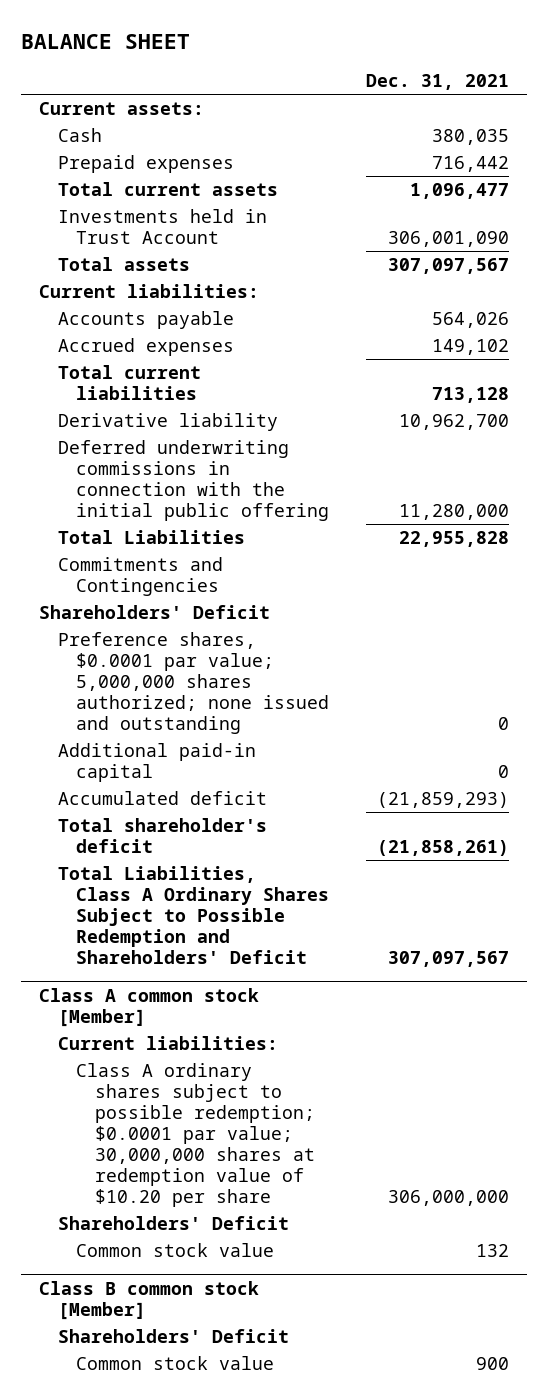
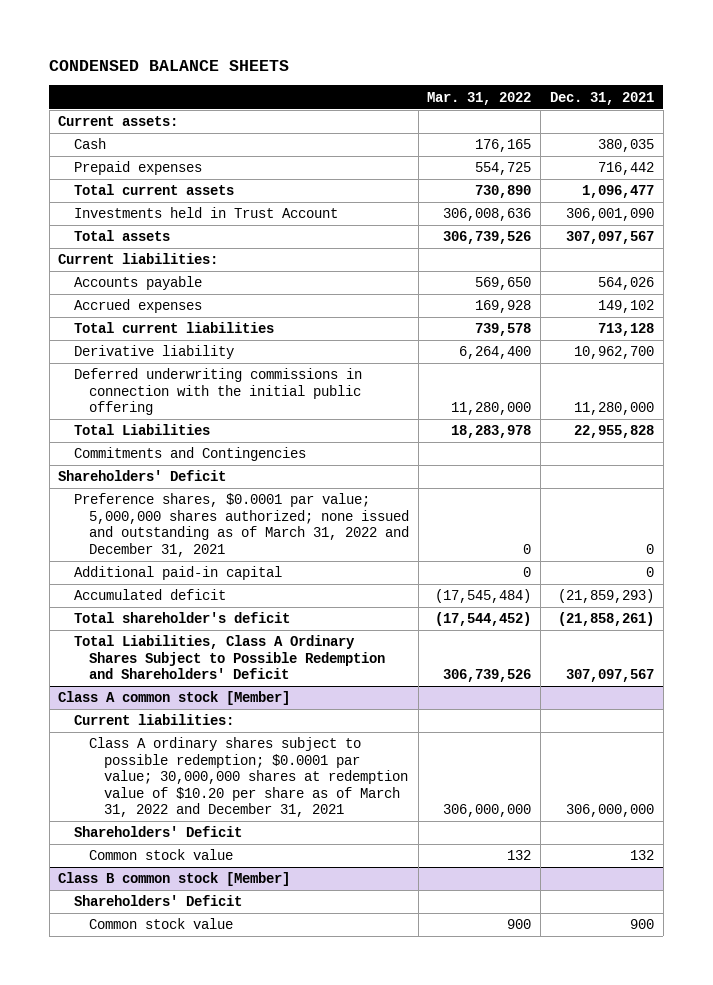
[20,33,190,49] BALANCE SHEET -> [49,60,290,72] CONDENSED BALANCE SHEETS
none -> [427,91,532,105] Mar. 31, 2022
[57,632,330,735] Preference shares, $0.0001 par value; 5,000,000 shares authorized; none issued and outstanding -> [73,493,409,557] Preference shares, $0.0001 par value; 5,000,000 shares authorized; none issued and outstanding as of March 31, 2022 and December 31, 2021
[76,1063,316,1208] Class A ordinary shares subject to possible redemption; $0.0001 par value; 30,000,000 shares at redemption value of $10.20 per share -> [88,737,408,818] Class A ordinary shares subject to possible redemption; $0.0001 par value; 30,000,000 shares at redemption value of $10.20 per share as of March 31, 2022 and December 31, 2021

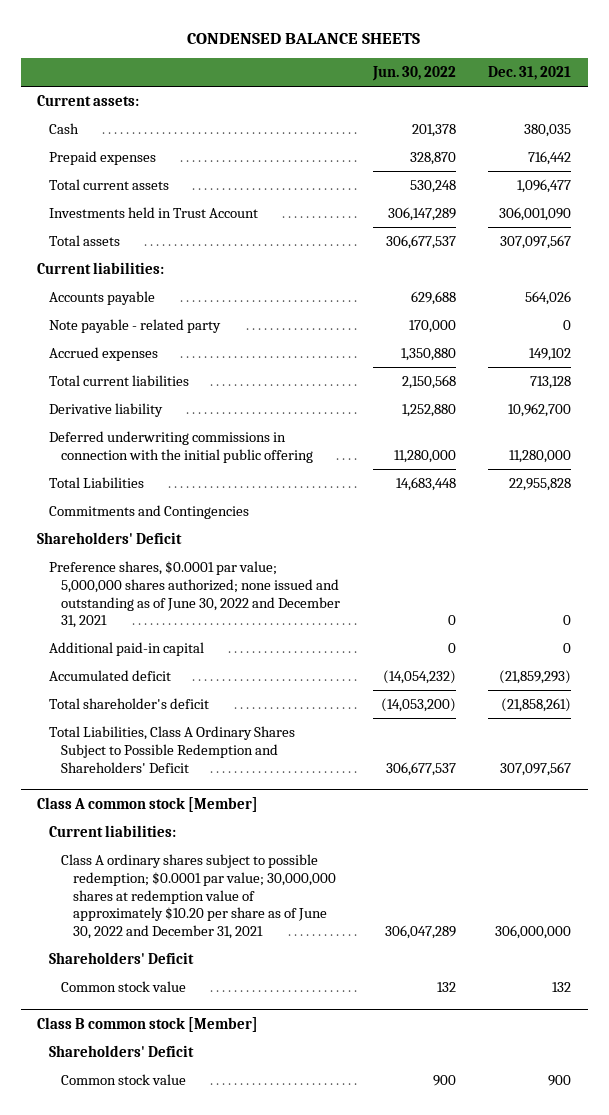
[427,91,532,105] Mar. 31, 2022 -> none
none -> [371,66,456,82] Jun. 30, 2022
none -> [49,318,222,333] Note payable - related party
[73,493,409,557] Preference shares, $0.0001 par value; 5,000,000 shares authorized; none issued and outstanding as of March 31, 2022 and December 31, 2021 -> [49,560,341,629] Preference shares, $0.0001 par value; 5,000,000 shares authorized; none issued and outstanding as of June 30, 2022 and December 31, 2021
[88,737,408,818] Class A ordinary shares subject to possible redemption; $0.0001 par value; 30,000,000 shares at redemption value of $10.20 per share as of March 31, 2022 and December 31, 2021 -> [61,853,337,940] Class A ordinary shares subject to possible redemption; $0.0001 par value; 30,000,000 shares at redemption value of approximately $10.20 per share as of June 30, 2022 and December 31, 2021

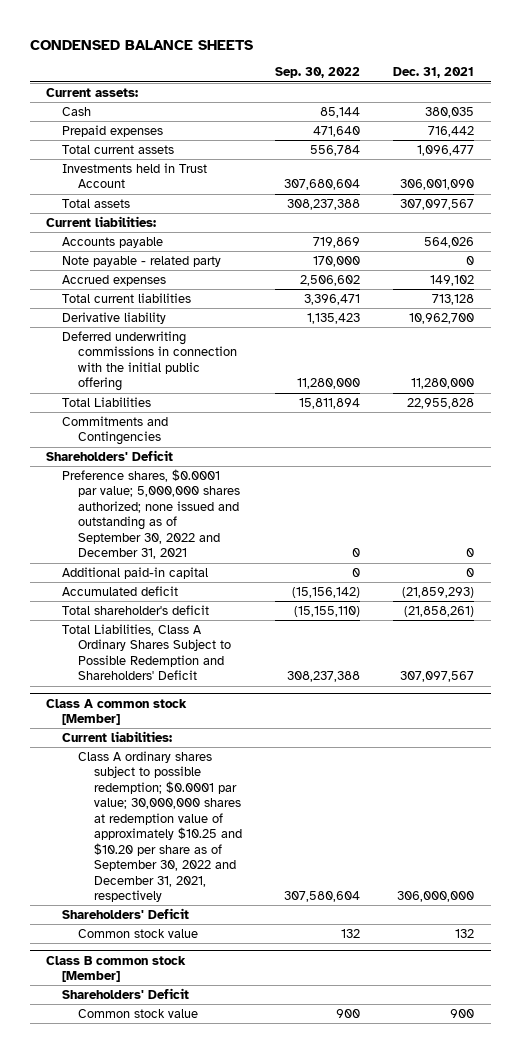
[371,66,456,82] Jun. 30, 2022 -> none
none -> [275,67,361,79] Sep. 30, 2022
[49,560,341,629] Preference shares, $0.0001 par value; 5,000,000 shares authorized; none issued and outstanding as of June 30, 2022 and December 31, 2021 -> [62,468,241,560] Preference shares, $0.0001 par value; 5,000,000 shares authorized; none issued and outstanding as of September 30, 2022 and December 31, 2021
[61,853,337,940] Class A ordinary shares subject to possible redemption; $0.0001 par value; 30,000,000 shares at redemption value of approximately $10.20 per share as of June 30, 2022 and December 31, 2021 -> [78,750,243,903] Class A ordinary shares subject to possible redemption; $0.0001 par value; 30,000,000 shares at redemption value of approximately $10.25 and $10.20 per share as of September 30, 2022 and December 31, 2021, respectively

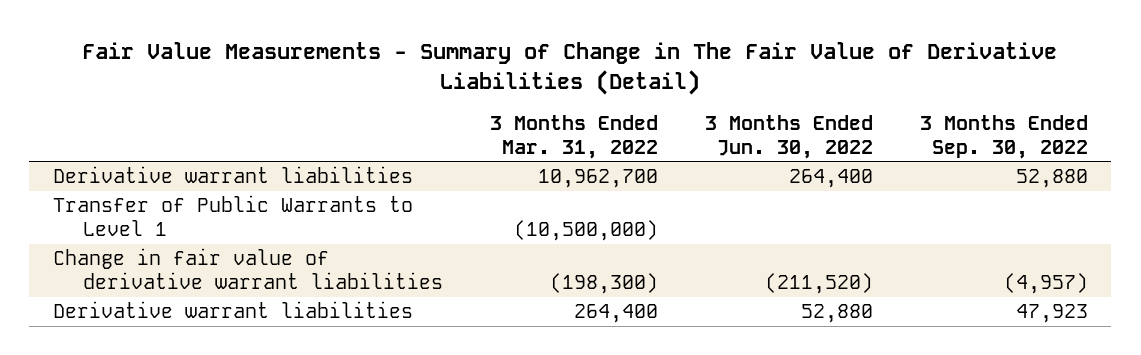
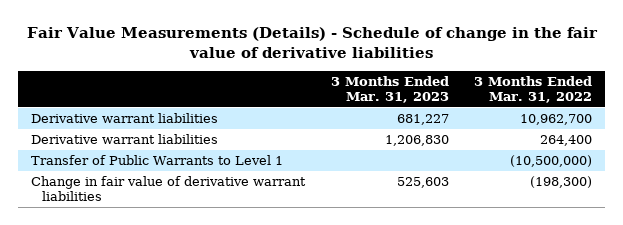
[82,42,1058,96] Fair Value Measurements - Summary of Change in The Fair Value of Derivative Liabilities (Detail) -> [26,27,598,59] Fair Value Measurements (Details) - Schedule of change in the fair value of derivative liabilities
[705,114,874,159] 3 Months Ended Jun. 30, 2022 -> none
[920,114,1089,159] 3 Months Ended Sep. 30, 2022 -> none
none -> [330,75,449,104] 3 Months Ended Mar. 31, 2023
[52,301,413,319] Derivative warrant liabilities -> [30,134,218,145] Derivative warrant liabilities

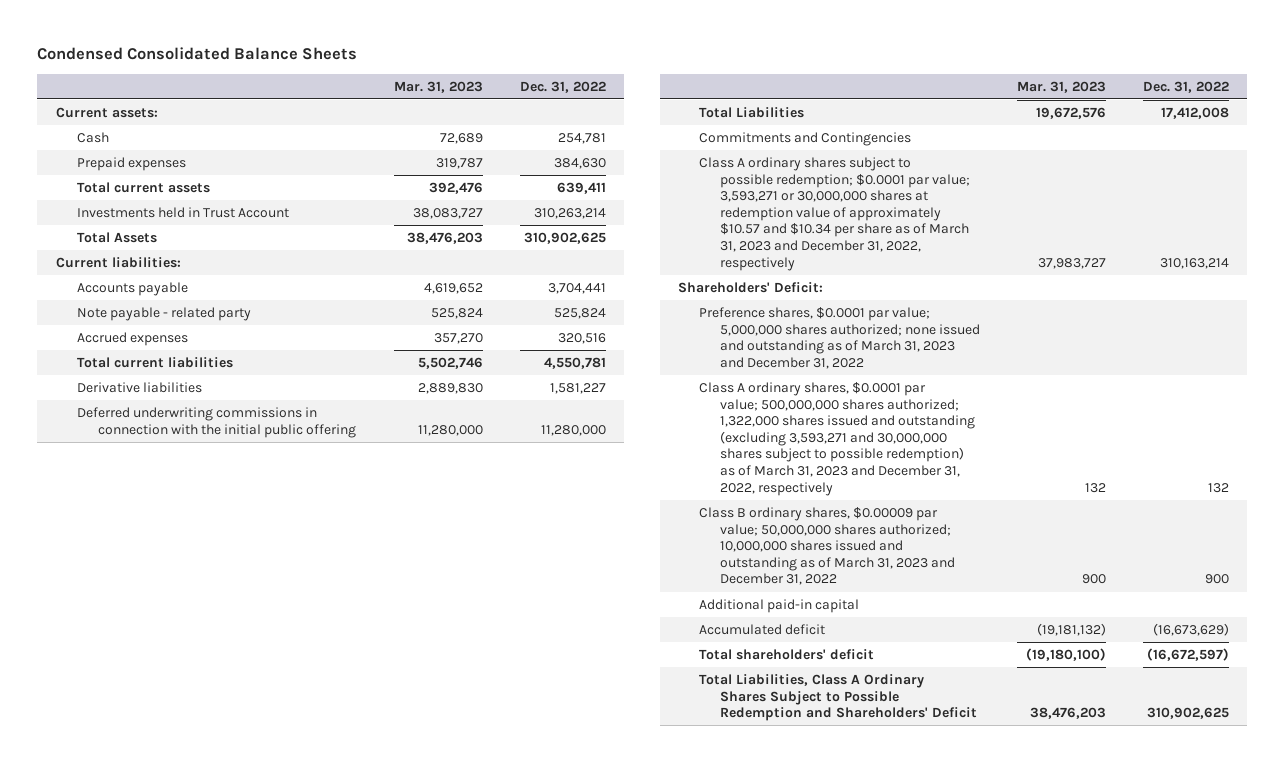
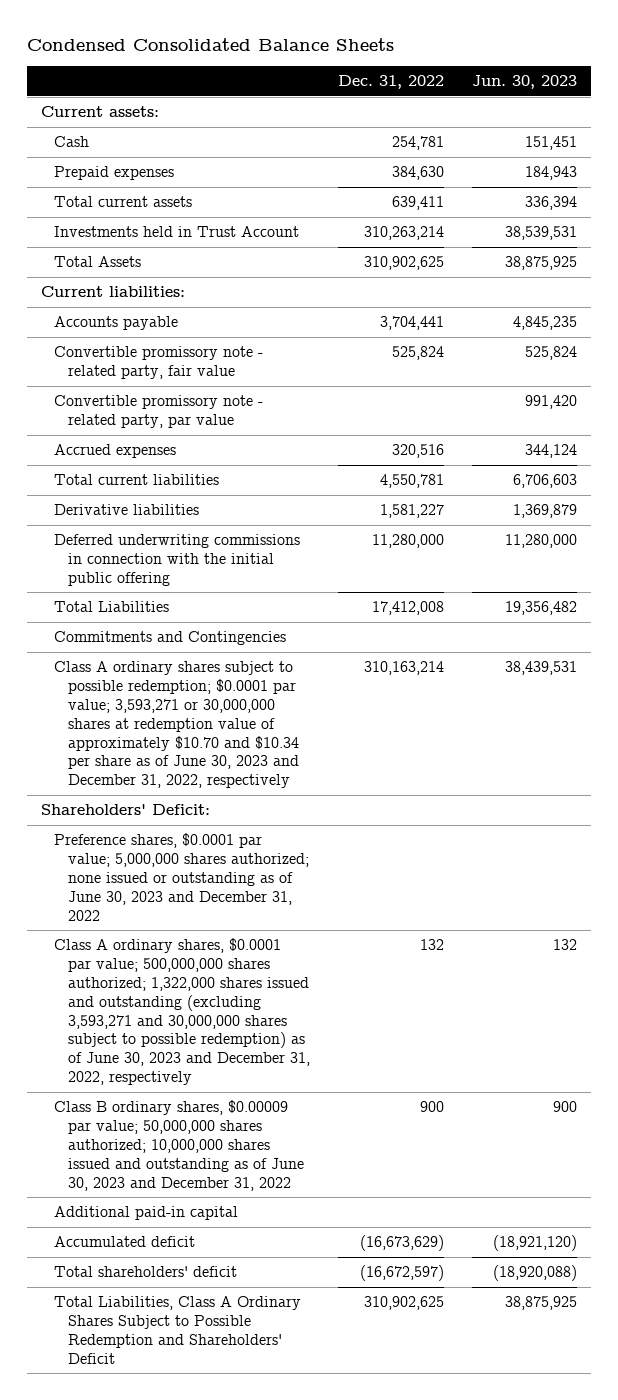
[394,80,484,93] Mar. 31, 2023 -> none
none -> [471,75,577,90] Jun. 30, 2023
[76,307,251,322] Note payable - related party -> [54,346,264,380] Convertible promissory note - related party, fair value
none -> [54,395,264,429] Convertible promissory note - related party, par value
[699,157,971,271] Class A ordinary shares subject to possible redemption; $0.0001 par value; 3,593,271 or 30,000,000 shares at redemption value of approximately $10.57 and $10.34 per share as of March 31, 2023 and December 31, 2022, respectively -> [54,661,299,789] Class A ordinary shares subject to possible redemption; $0.0001 par value; 3,593,271 or 30,000,000 shares at redemption value of approximately $10.70 and $10.34 per share as of June 30, 2023 and December 31, 2022, respectively
[699,307,981,369] Preference shares, $0.0001 par value; 5,000,000 shares authorized; none issued and outstanding as of March 31, 2023 and December 31, 2022 -> [54,833,309,921] Preference shares, $0.0001 par value; 5,000,000 shares authorized; none issued or outstanding as of June 30, 2023 and December 31, 2022
[699,382,976,496] Class A ordinary shares, $0.0001 par value; 500,000,000 shares authorized; 1,322,000 shares issued and outstanding (excluding 3,593,271 and 30,000,000 shares subject to possible redemption) as of March 31, 2023 and December 31, 2022, respectively -> [54,938,310,1086] Class A ordinary shares, $0.0001 par value; 500,000,000 shares authorized; 1,322,000 shares issued and outstanding (excluding 3,593,271 and 30,000,000 shares subject to possible redemption) as of June 30, 2023 and December 31, 2022, respectively
[699,507,956,586] Class B ordinary shares, $0.00009 par value; 50,000,000 shares authorized; 10,000,000 shares issued and outstanding as of March 31, 2023 and December 31, 2022 -> [54,1100,304,1191] Class B ordinary shares, $0.00009 par value; 50,000,000 shares authorized; 10,000,000 shares issued and outstanding as of June 30, 2023 and December 31, 2022

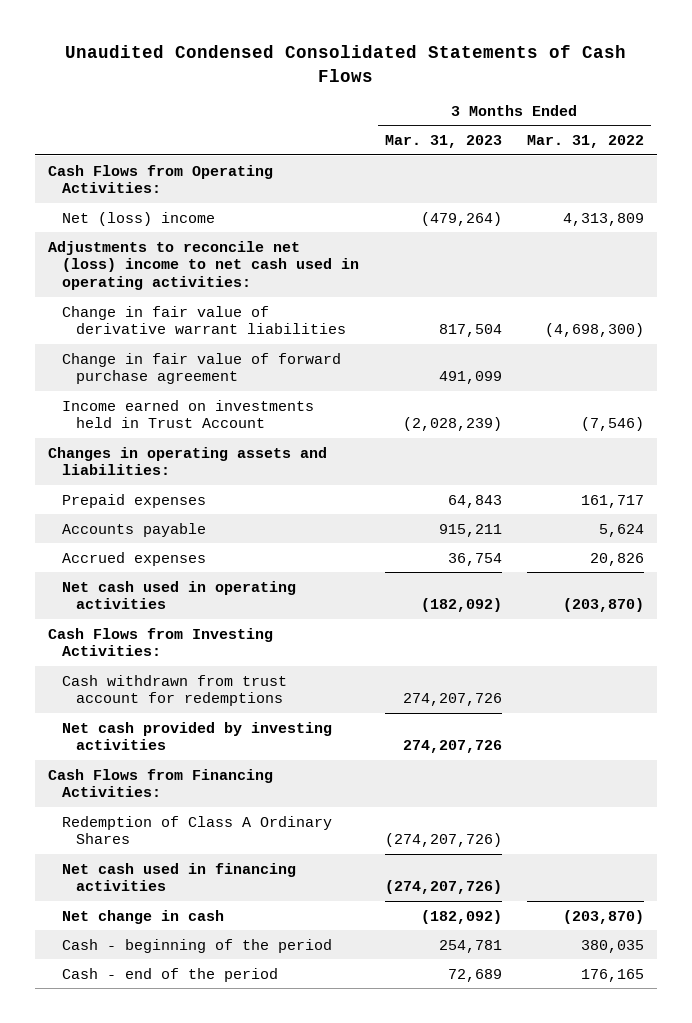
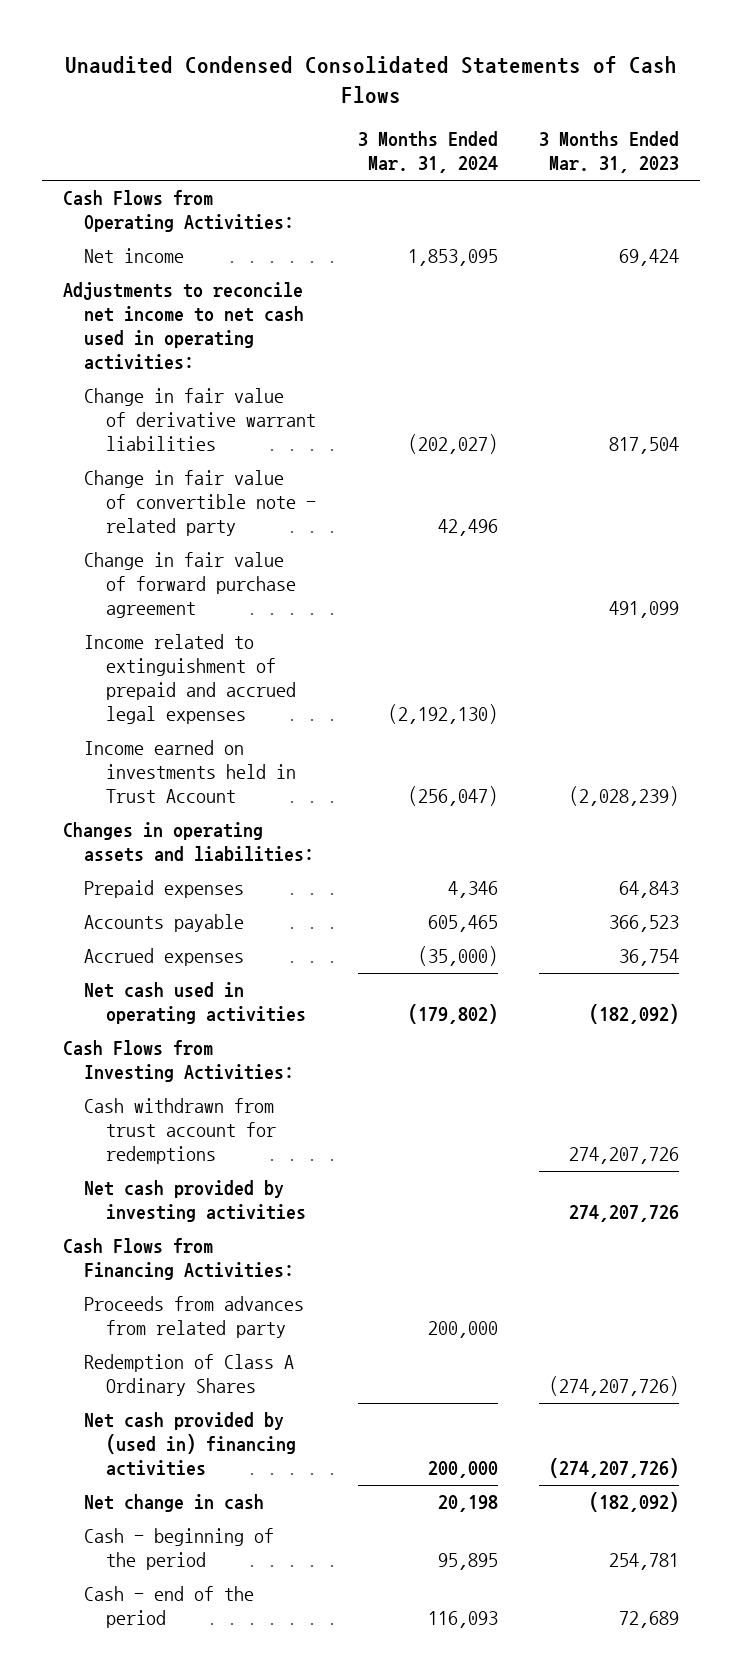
[527,135,645,149] Mar. 31, 2022 -> none
none -> [357,131,498,174] 3 Months Ended Mar. 31, 2024
[61,211,215,226] Net (loss) income -> [84,248,185,264] Net income
[420,211,502,226] (479,264) -> [619,249,680,267] 69,424
[47,240,359,290] Adjustments to reconcile net (loss) income to net cash used in operating activities: -> [62,282,305,371] Adjustments to reconcile net income to net cash used in operating activities:
none -> [84,470,316,537] Change in fair value of convertible note - related party
none -> [84,634,296,725] Income related to extinguishment of prepaid and accrued legal expenses
[438,523,502,537] 915,211 -> [609,915,680,933] 366,523
none -> [84,1296,305,1339] Proceeds from advances from related party
[61,862,296,892] Net cash used in financing activities -> [84,1412,296,1477] Net cash provided by (used in) financing activities

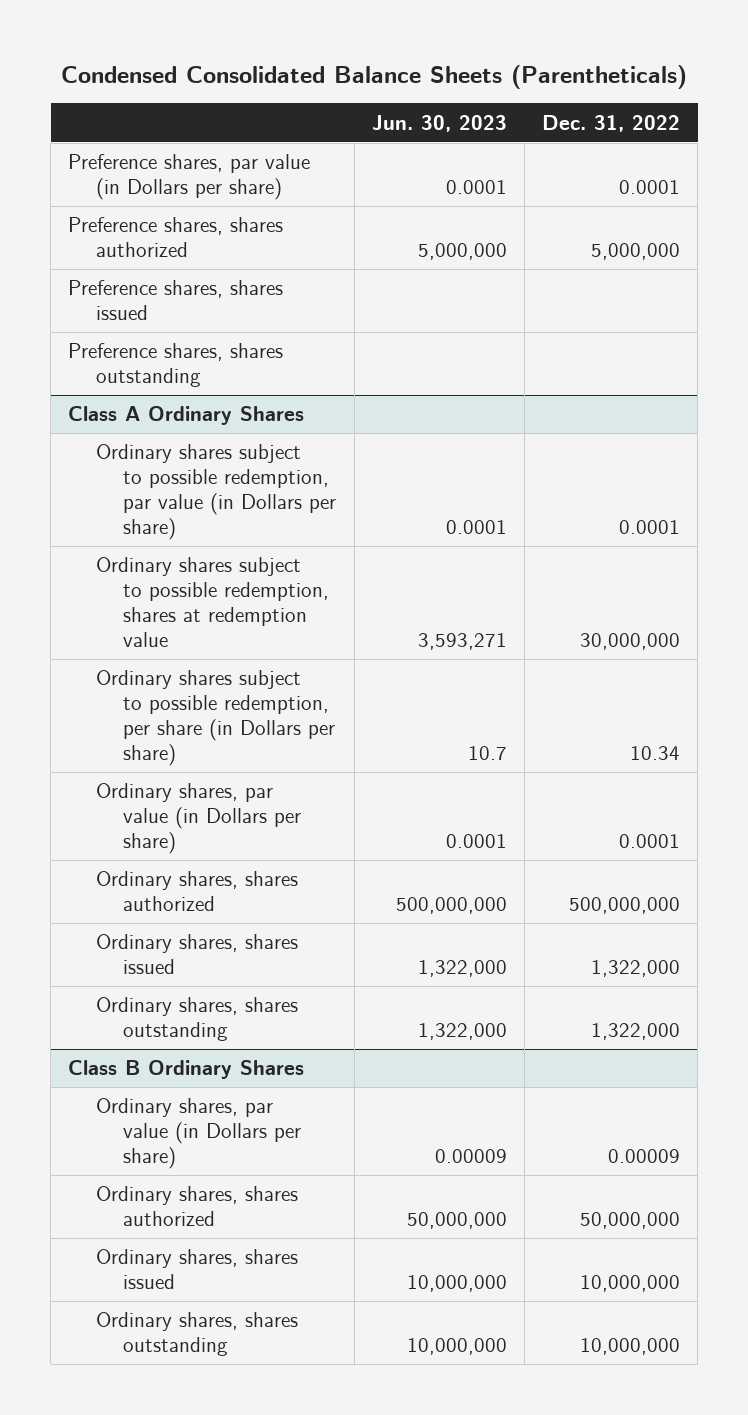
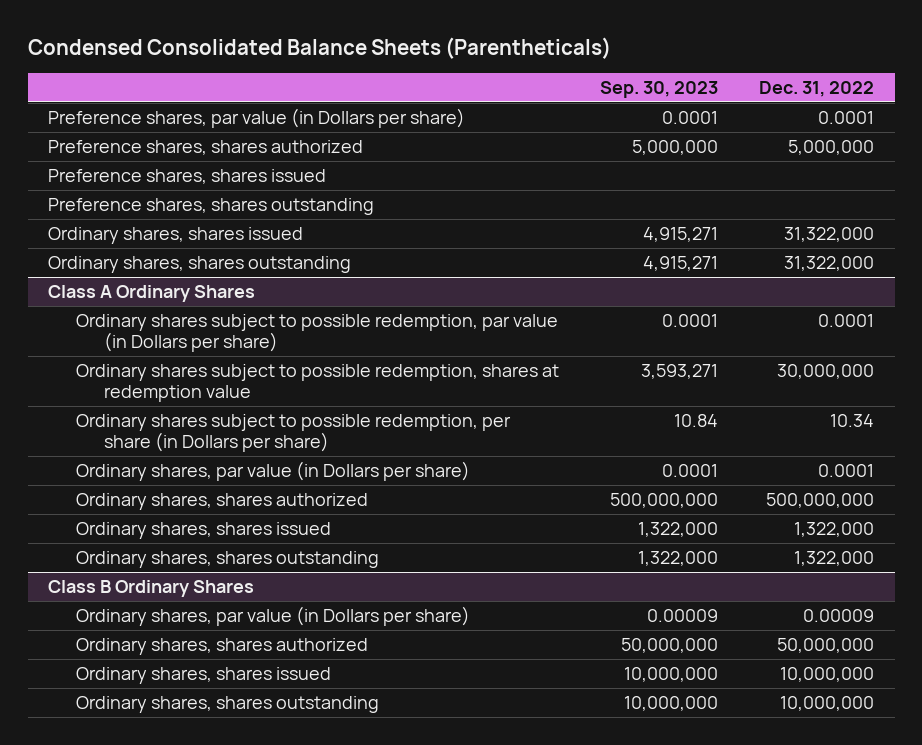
[371,114,507,132] Jun. 30, 2023 -> none
none -> [600,81,719,99] Sep. 30, 2023
none -> [48,226,304,244] Ordinary shares, shares issued
none -> [48,255,352,273] Ordinary shares, shares outstanding

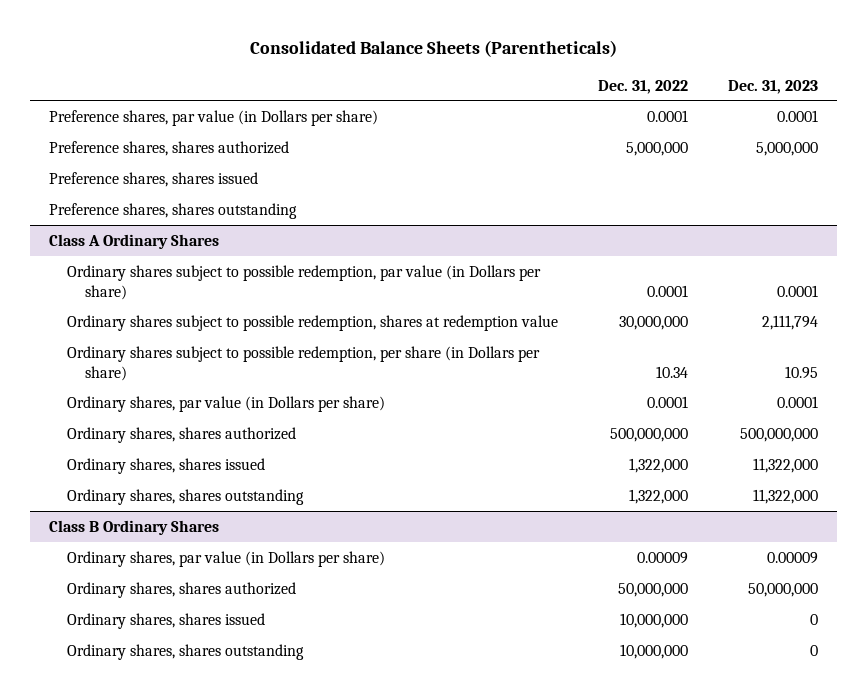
[27,37,611,60] Condensed Consolidated Balance Sheets (Parentheticals) -> [249,40,617,58] Consolidated Balance Sheets (Parentheticals)
[600,81,719,99] Sep. 30, 2023 -> none
none -> [727,79,818,94] Dec. 31, 2023
[48,226,304,244] Ordinary shares, shares issued -> none
[48,255,352,273] Ordinary shares, shares outstanding -> none

